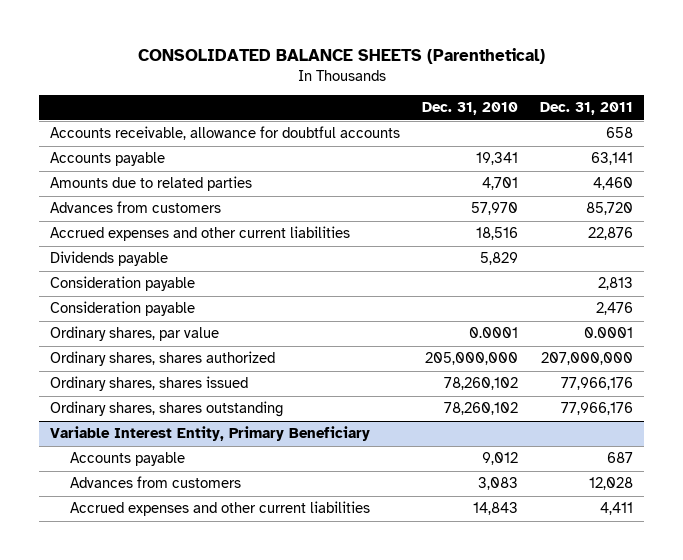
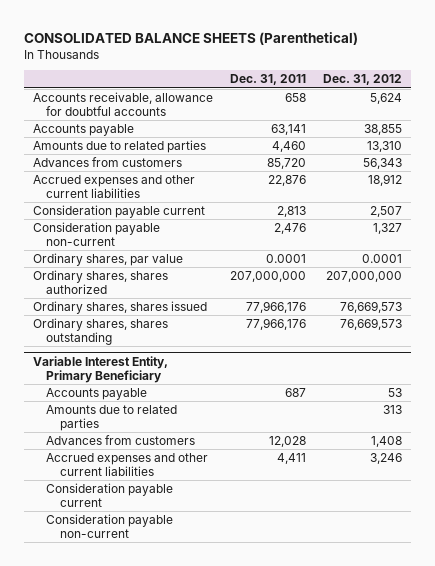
[422,102,519,116] Dec. 31, 2010 -> none
none -> [323,74,403,86] Dec. 31, 2012
[49,251,168,267] Dividends payable -> none
[49,276,195,292] Consideration payable -> [32,204,205,218] Consideration payable current
[49,301,195,317] Consideration payable -> [32,221,160,246] Consideration payable non-current
none -> [46,404,178,431] Amounts due to related parties
none -> [46,482,174,507] Consideration payable current
none -> [46,513,174,538] Consideration payable non-current

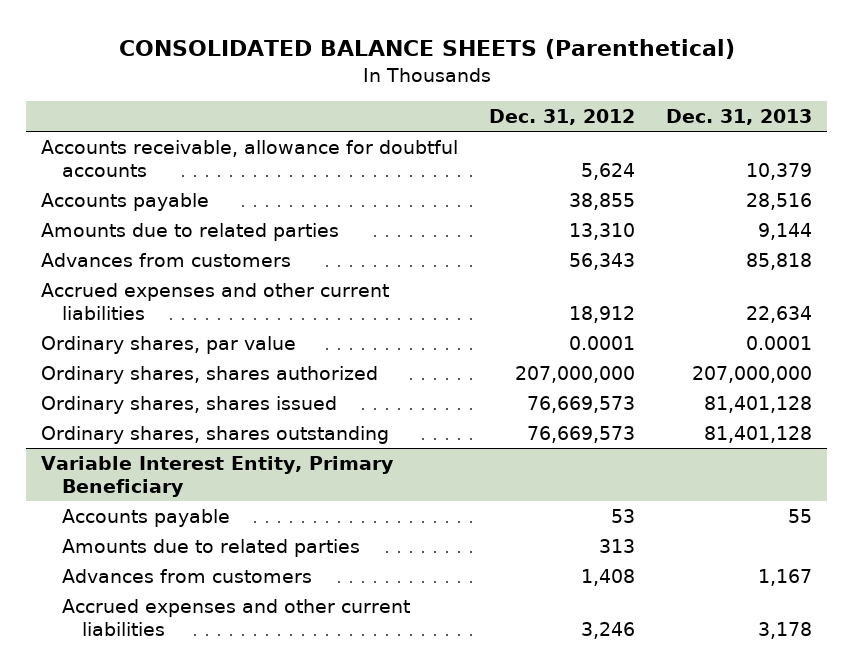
[229,74,306,86] Dec. 31, 2011 -> none
none -> [665,109,812,126] Dec. 31, 2013
[32,204,205,218] Consideration payable current -> none
[32,221,160,246] Consideration payable non-current -> none
[46,482,174,507] Consideration payable current -> none
[46,513,174,538] Consideration payable non-current -> none

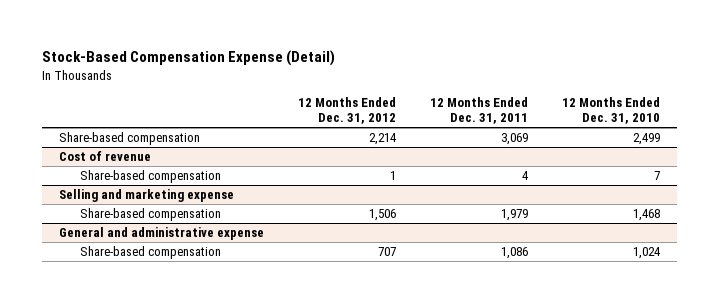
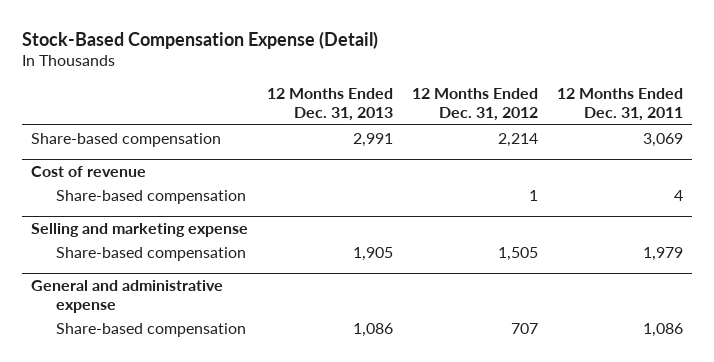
[562,96,661,125] 12 Months Ended Dec. 31, 2010 -> none
none -> [267,88,394,122] 12 Months Ended Dec. 31, 2013
[369,209,397,222] 1,506 -> [497,246,538,261] 1,505

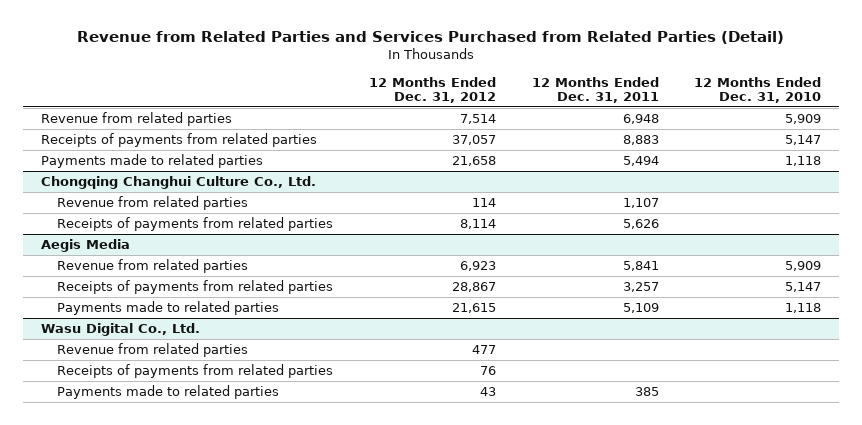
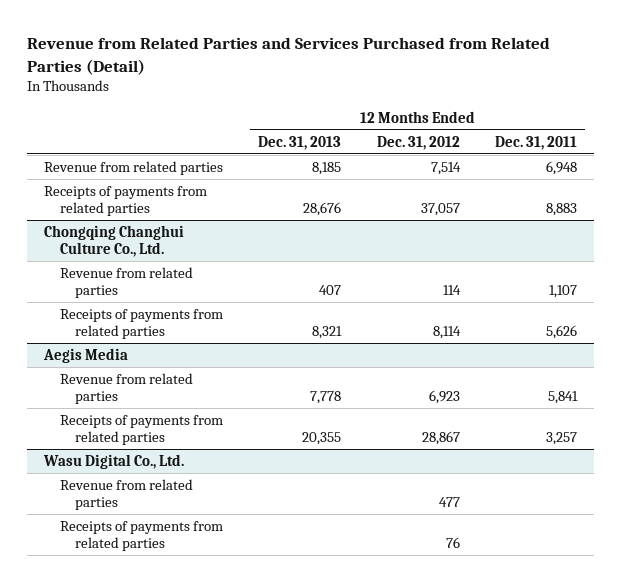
[694,76,822,104] 12 Months Ended Dec. 31, 2010 -> none
none -> [258,135,342,150] Dec. 31, 2013
[40,153,263,168] Payments made to related parties -> none
[56,300,279,315] Payments made to related parties -> none
[56,384,279,399] Payments made to related parties -> none

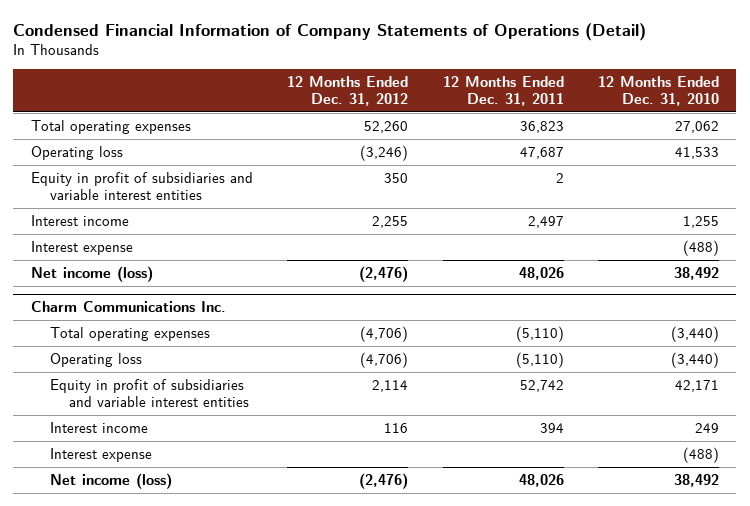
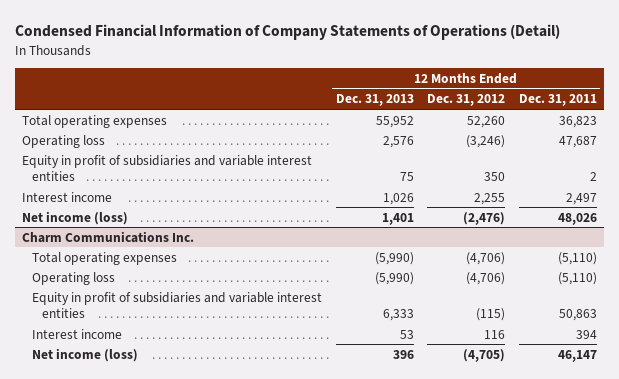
[598,76,720,107] 12 Months Ended Dec. 31, 2010 -> none
none -> [335,94,414,107] Dec. 31, 2013
[30,240,133,255] Interest expense -> none
[372,379,409,392] 2,114 -> [476,308,506,322] (115)
[519,379,564,392] 52,742 -> [558,309,597,322] 50,863
[49,447,152,462] Interest expense -> none
[359,472,409,489] (2,476) -> [463,348,506,362] (4,705)
[518,473,564,487] 48,026 -> [557,349,597,362] 46,147

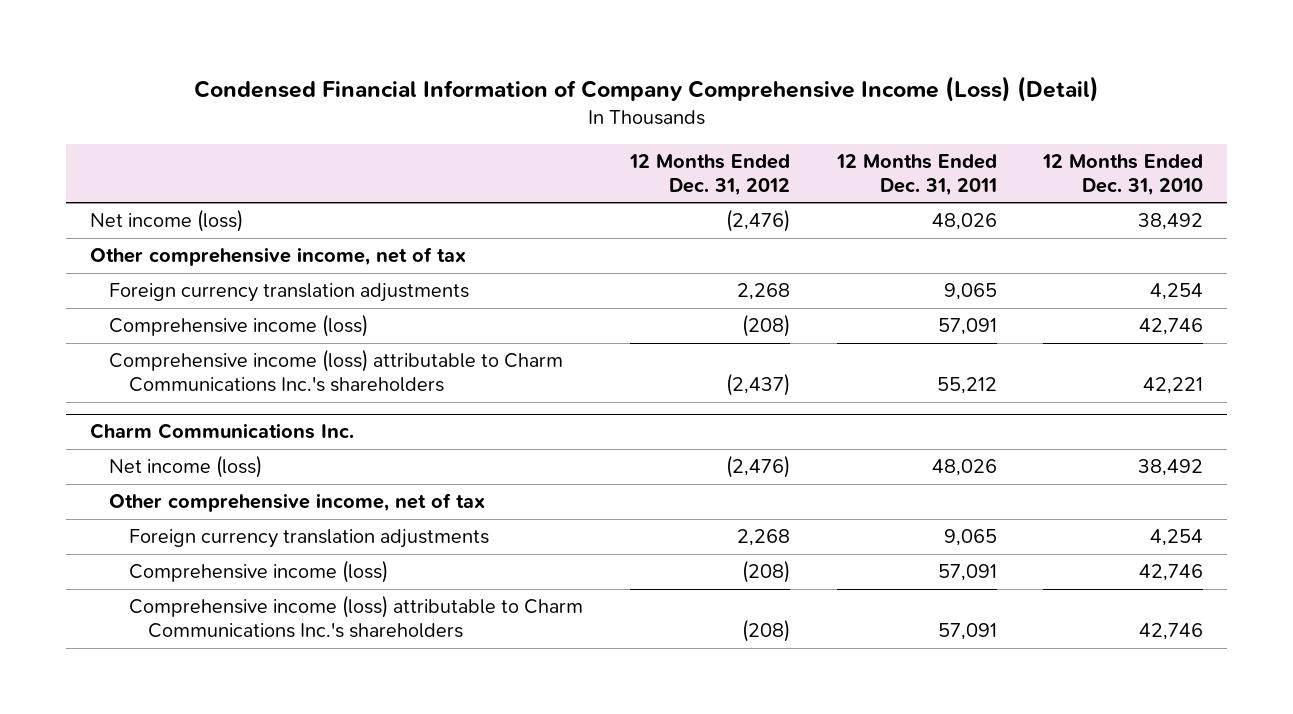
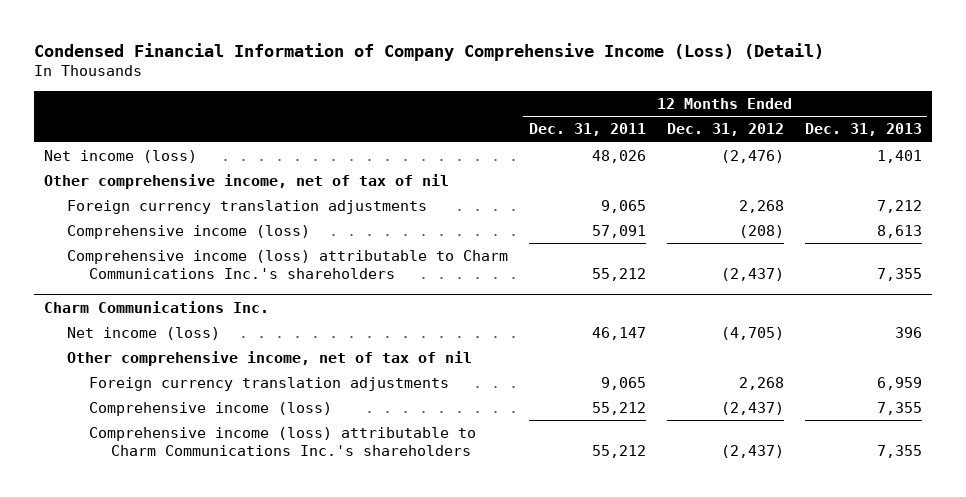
[1042,153,1204,196] 12 Months Ended Dec. 31, 2010 -> none
none -> [804,123,922,137] Dec. 31, 2013
[89,247,466,267] Other comprehensive income, net of tax -> [44,174,450,190] Other comprehensive income, net of tax of nil
[725,455,790,479] (2,476) -> [720,327,784,341] (4,705)
[931,459,997,477] 48,026 -> [591,327,646,341] 46,147
[109,493,486,513] Other comprehensive income, net of tax -> [66,351,472,367] Other comprehensive income, net of tax of nil
[741,560,790,584] (208) -> [720,402,784,416] (2,437)
[937,564,997,582] 57,091 -> [591,402,646,416] 55,212
[741,619,790,643] (208) -> [720,444,784,458] (2,437)
[937,623,997,641] 57,091 -> [591,444,646,458] 55,212

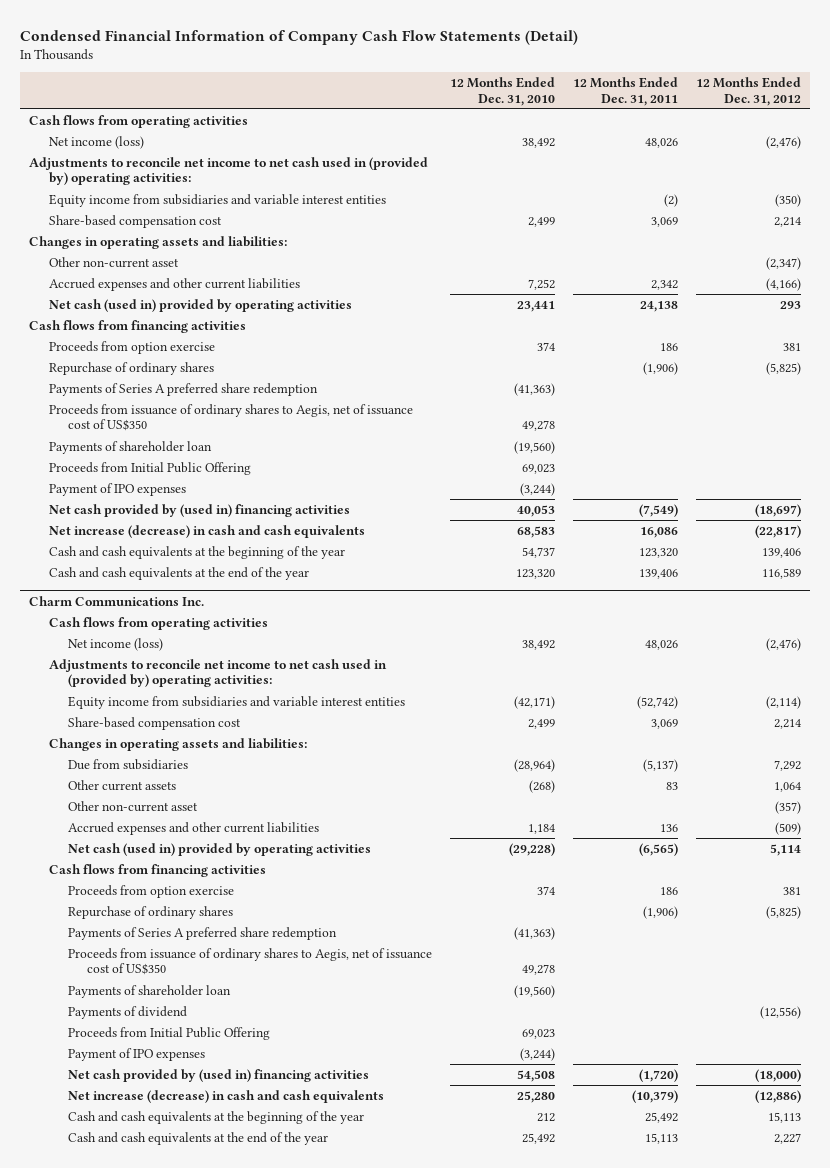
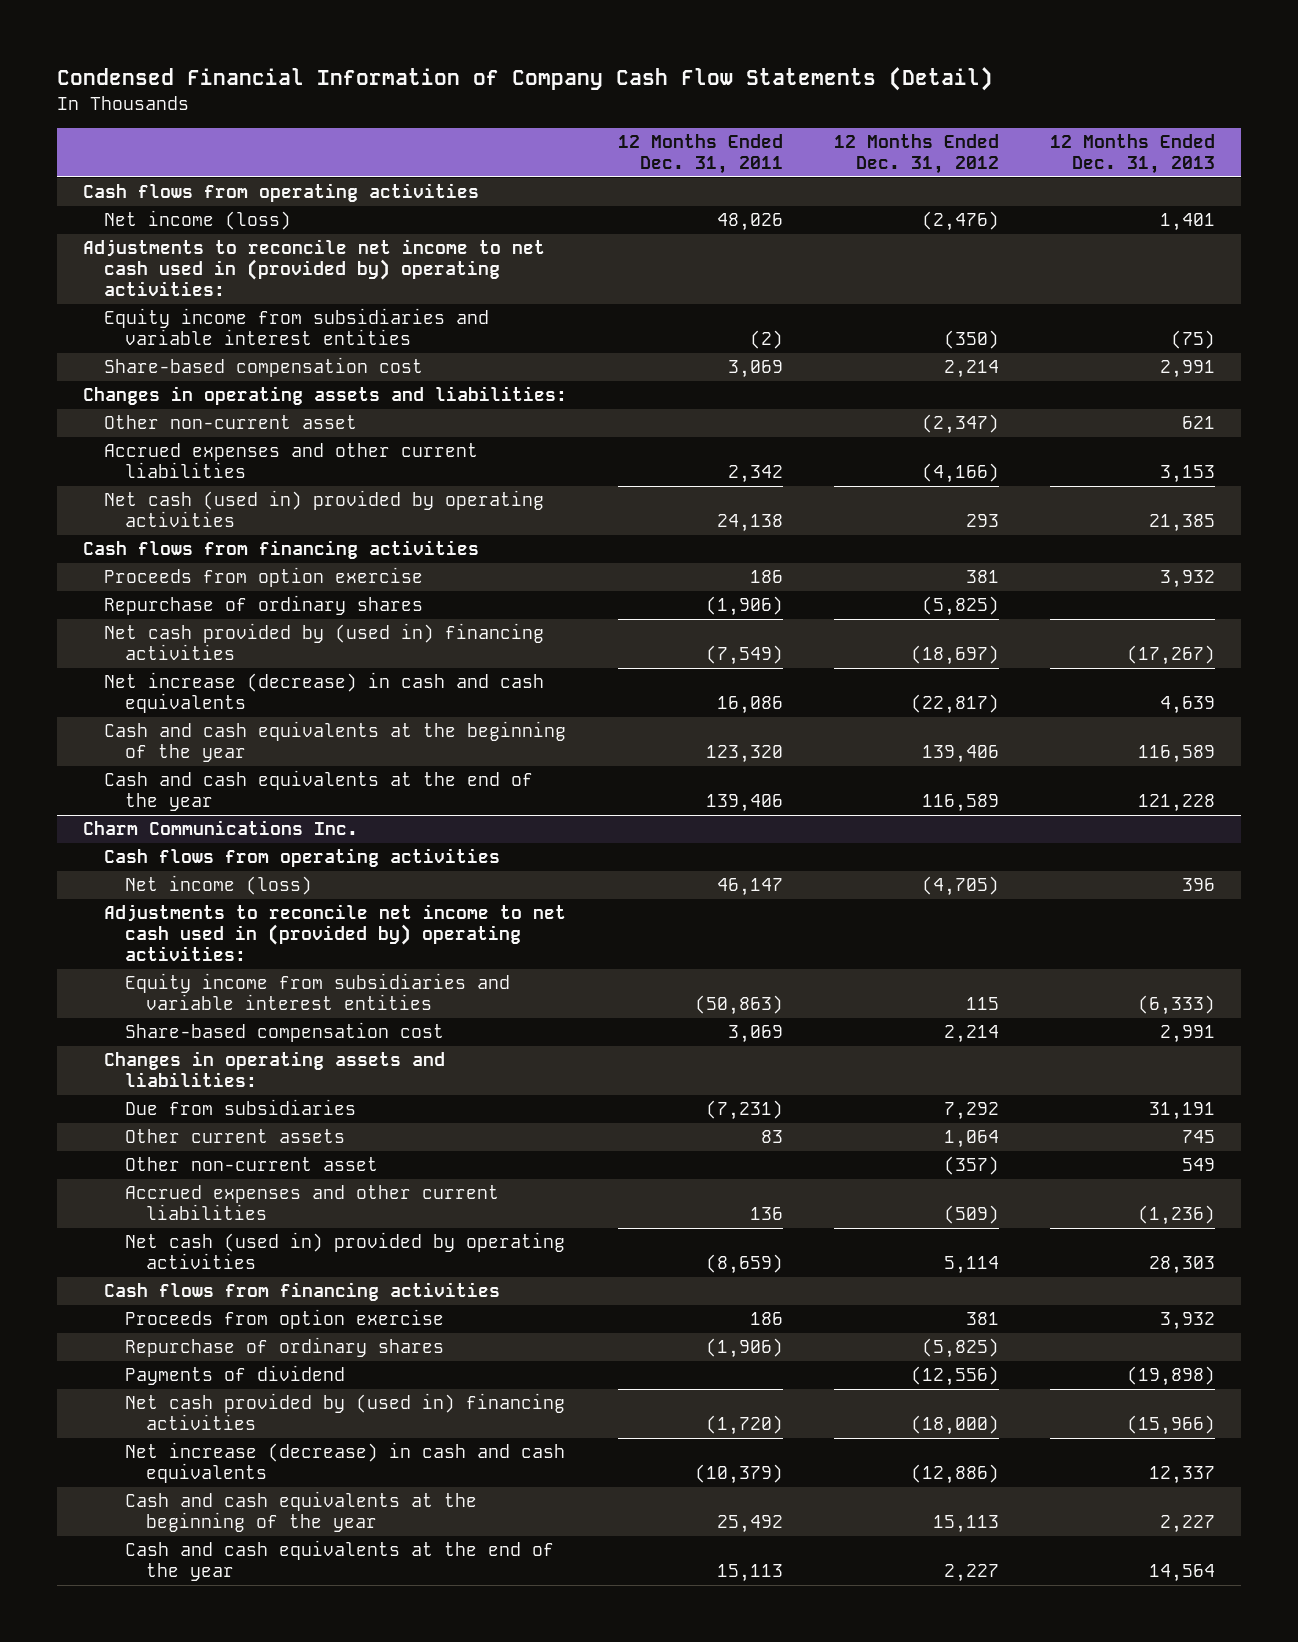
[449,77,555,106] 12 Months Ended Dec. 31, 2010 -> none
none -> [1050,134,1216,175] 12 Months Ended Dec. 31, 2013
[48,382,318,396] Payments of Series A preferred share redemption -> none
[48,403,413,432] Proceeds from issuance of ordinary shares to Aegis, net of issuance cost of US$350 -> none
[48,440,212,454] Payments of shareholder loan -> none
[48,461,251,475] Proceeds from Initial Public Offering -> none
[48,482,186,496] Payment of IPO expenses -> none
[644,639,678,650] 48,026 -> [716,878,783,897] 46,147
[765,637,801,651] (2,476) -> [921,876,999,897] (4,705)
[636,695,678,709] (52,742) -> [694,995,783,1016] (50,863)
[765,695,801,709] (2,114) -> [965,997,999,1011] 115
[642,758,678,772] (5,137) -> [705,1100,783,1121] (7,231)
[638,842,678,856] (6,565) -> [705,1254,783,1275] (8,659)
[67,926,337,940] Payments of Series A preferred share redemption -> none
[67,947,432,976] Proceeds from issuance of ordinary shares to Aegis, net of issuance cost of US$350 -> none
[67,984,231,998] Payments of shareholder loan -> none
[67,1026,270,1040] Proceeds from Initial Public Offering -> none
[67,1047,205,1061] Payment of IPO expenses -> none

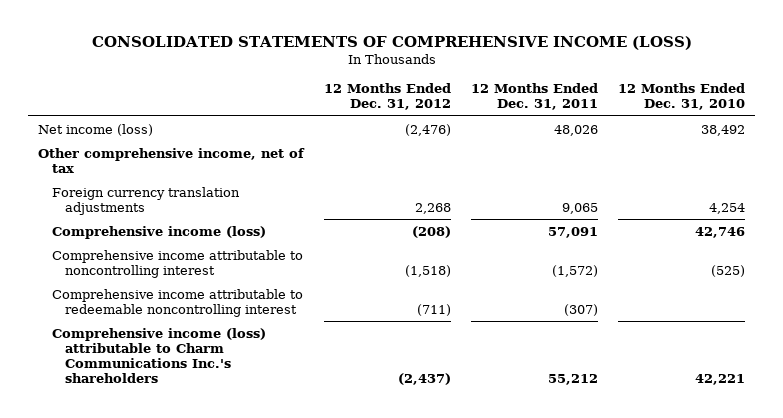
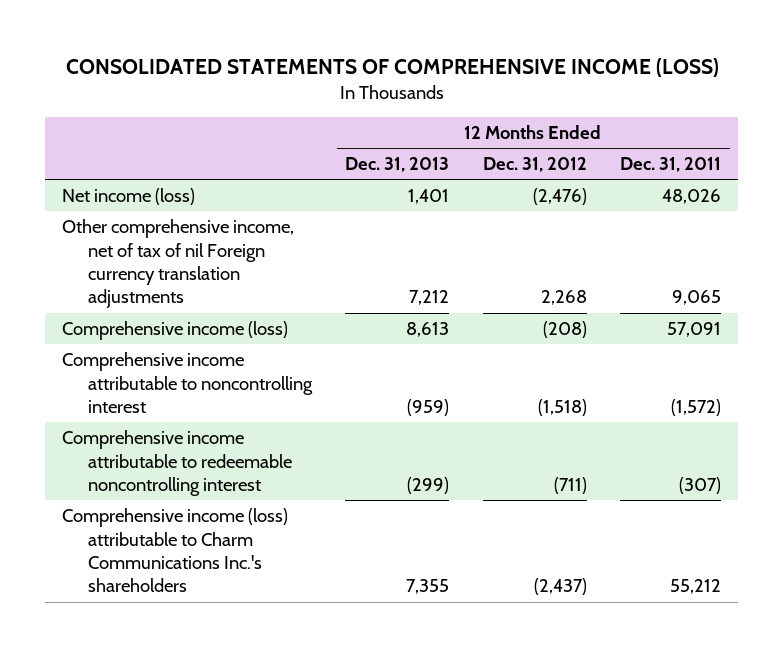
[618,83,746,111] 12 Months Ended Dec. 31, 2010 -> none
none -> [345,157,450,173] Dec. 31, 2013
[38,147,306,173] Other comprehensive income, net of tax -> none
[51,186,240,215] Foreign currency translation adjustments -> [62,219,295,309] Other comprehensive income, net of tax of nil Foreign currency translation adjustments

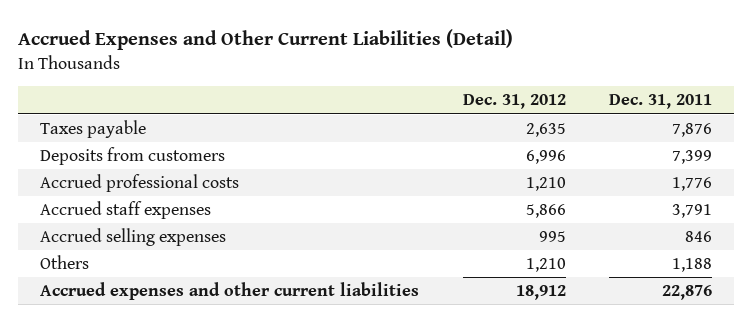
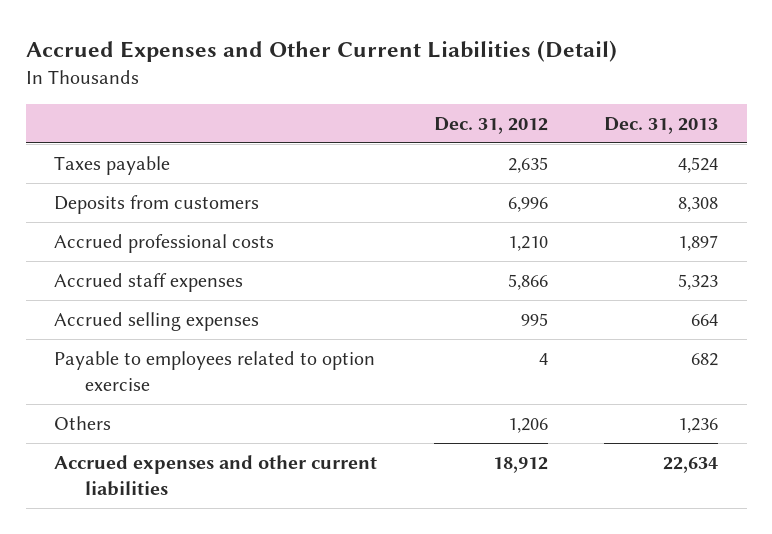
[609,94,713,110] Dec. 31, 2011 -> none
none -> [604,116,719,134] Dec. 31, 2013
none -> [53,350,375,391] Payable to employees related to option exercise
[525,258,566,273] 1,210 -> [507,417,548,433] 1,206

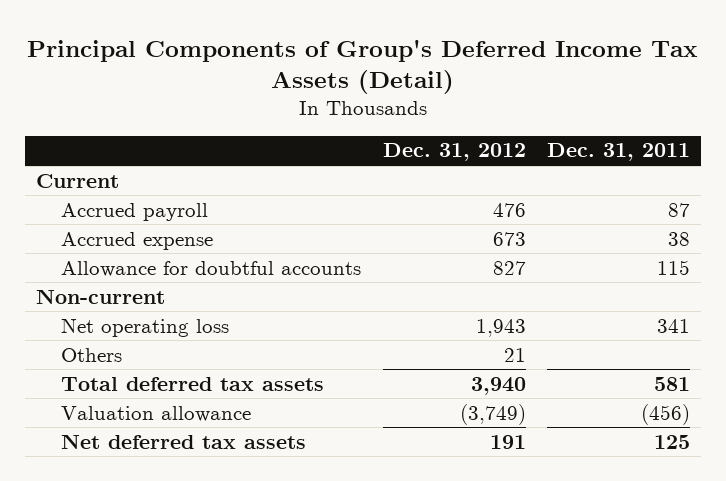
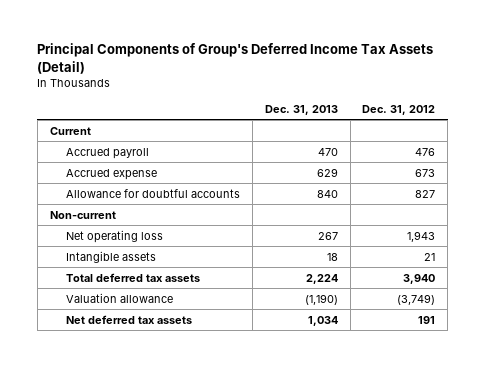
[547,143,691,162] Dec. 31, 2011 -> none
none -> [264,104,338,115] Dec. 31, 2013
[61,347,123,362] Others -> [66,250,157,263] Intangible assets

